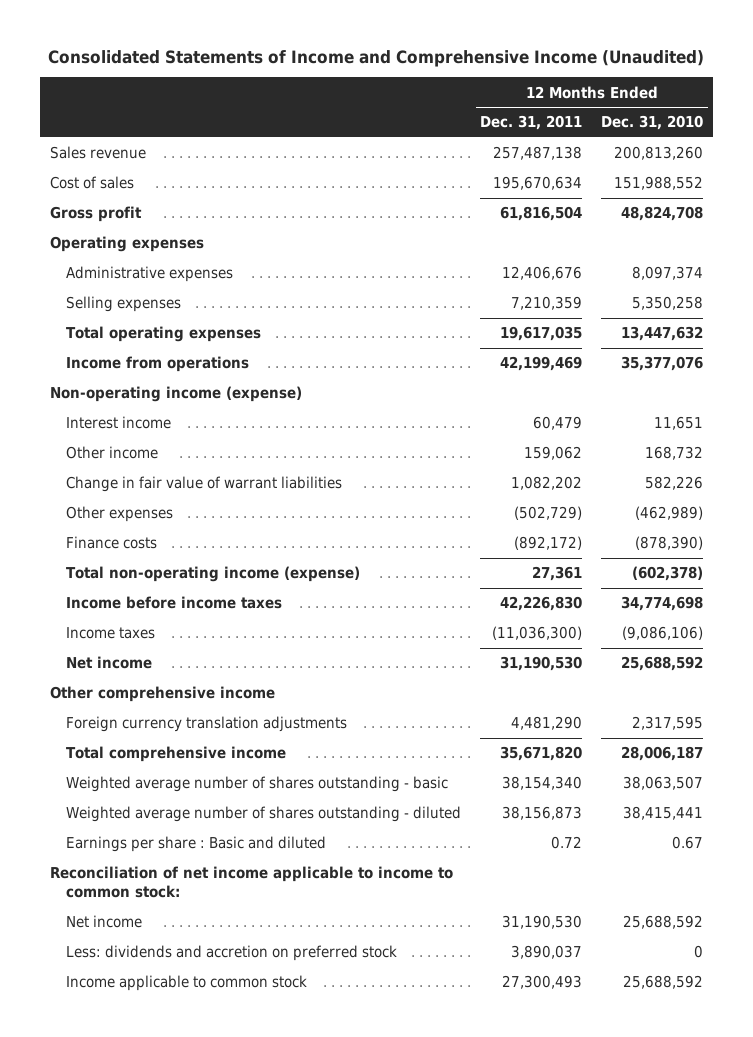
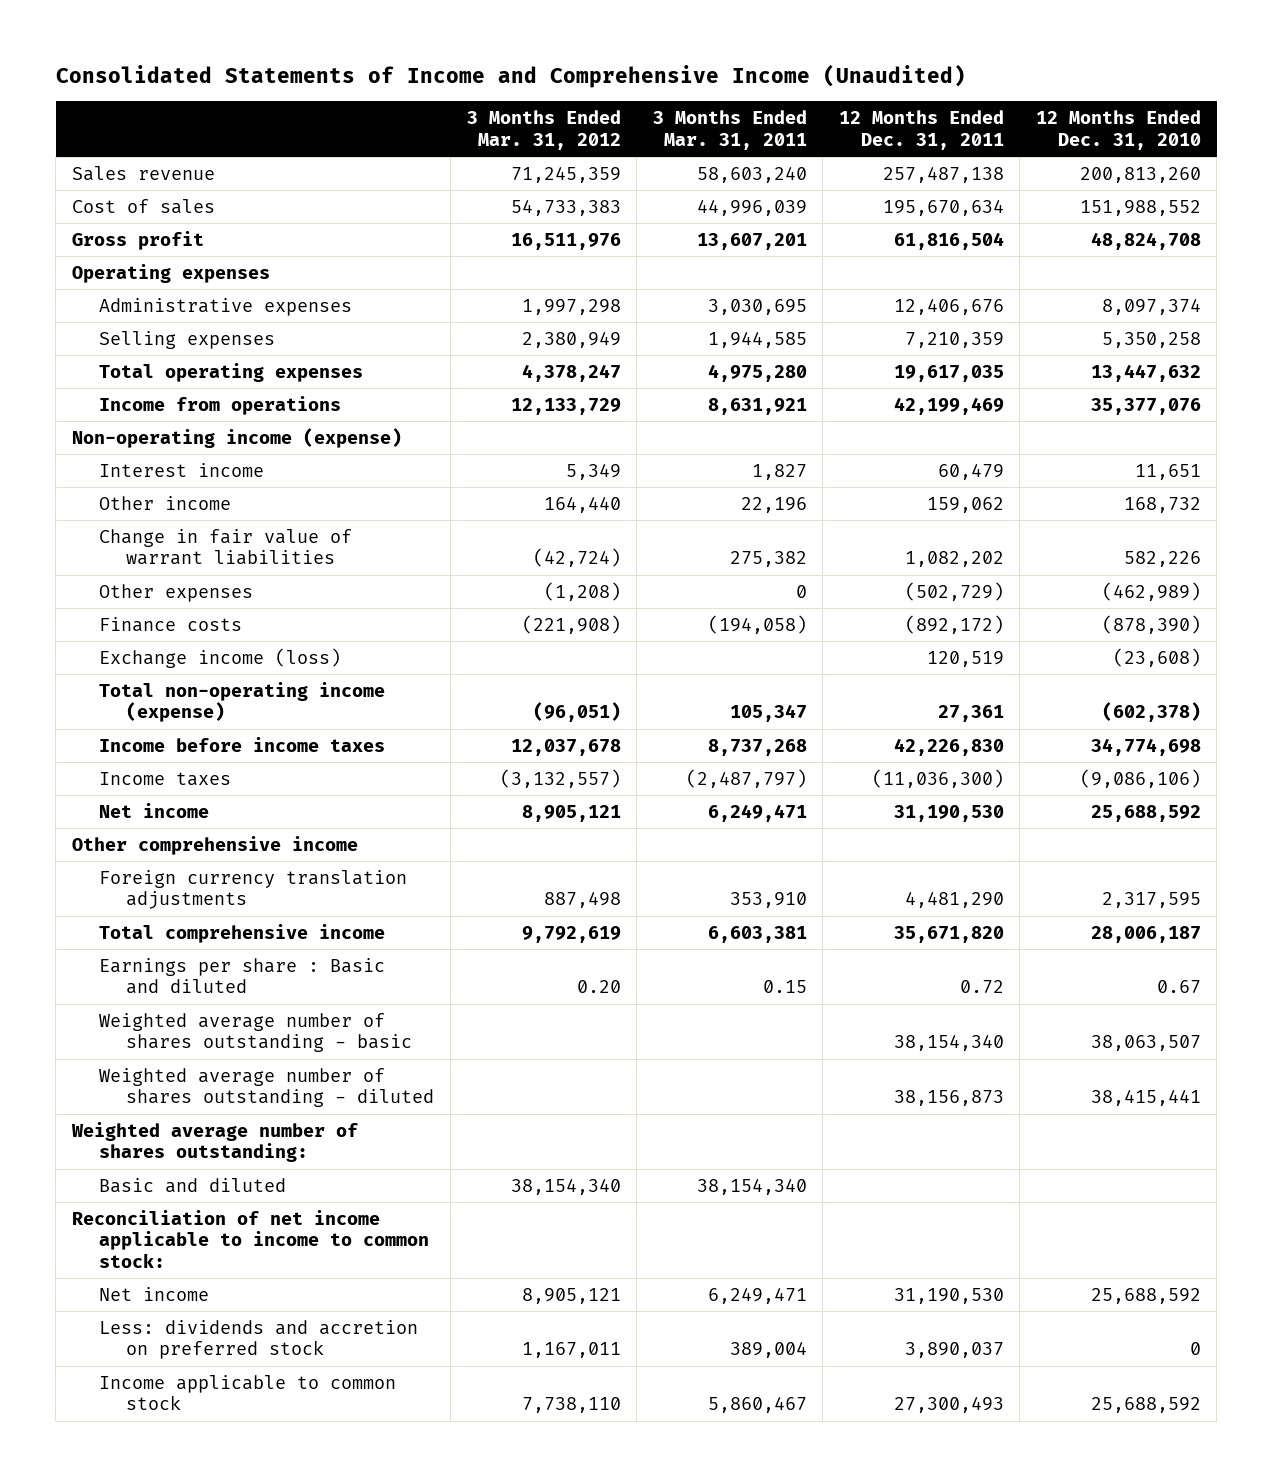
none -> [466,110,621,150] 3 Months Ended Mar. 31, 2012
none -> [652,110,807,150] 3 Months Ended Mar. 31, 2011
none -> [99,647,342,668] Exchange income (loss)
[66,836,327,853] Earnings per share : Basic and diluted -> [99,957,386,995] Earnings per share : Basic and diluted
none -> [70,1121,358,1163] Weighted average number of shares outstanding:
none -> [99,1177,287,1193] Basic and diluted

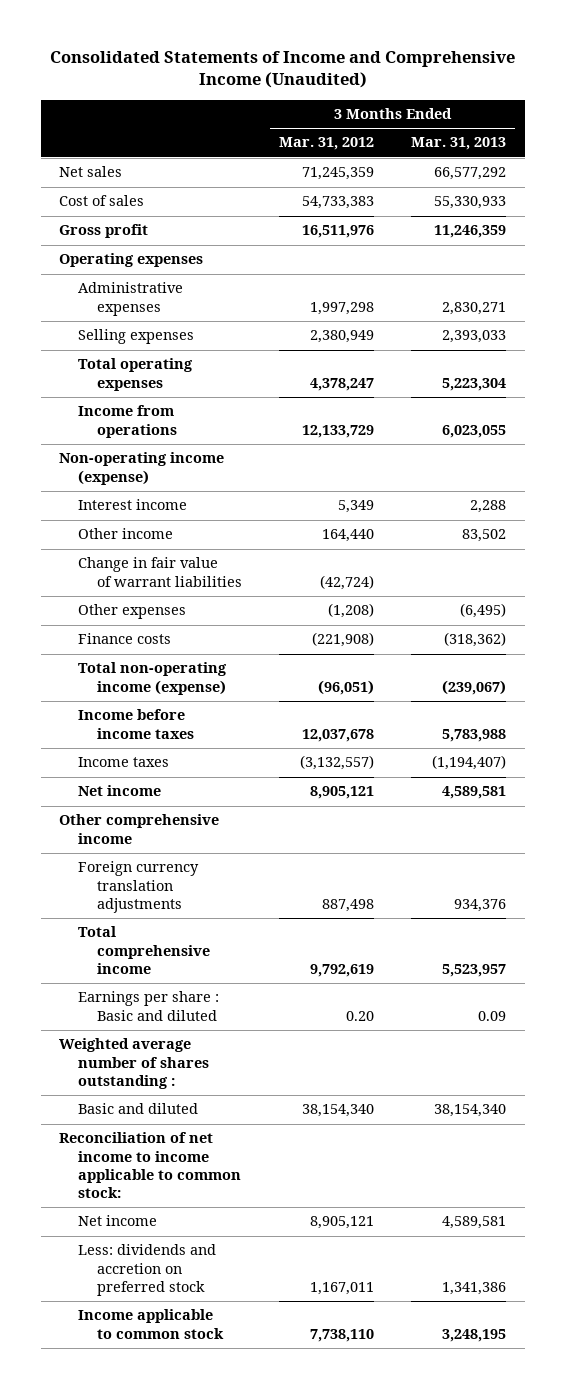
[652,110,807,150] 3 Months Ended Mar. 31, 2011 -> none
[838,110,1004,150] 12 Months Ended Dec. 31, 2011 -> none
[1035,110,1201,150] 12 Months Ended Dec. 31, 2010 -> none
none -> [411,137,507,151] Mar. 31, 2013
[71,165,215,181] Sales revenue -> [59,166,123,178] Net sales
[99,647,342,668] Exchange income (loss) -> none
[99,1012,413,1053] Weighted average number of shares outstanding - basic -> none
[99,1067,435,1108] Weighted average number of shares outstanding - diluted -> none
[70,1121,358,1163] Weighted average number of shares outstanding: -> [59,1038,210,1090] Weighted average number of shares outstanding :
[71,1209,430,1269] Reconciliation of net income applicable to income to common stock: -> [59,1132,242,1199] Reconciliation of net income to income applicable to common stock:

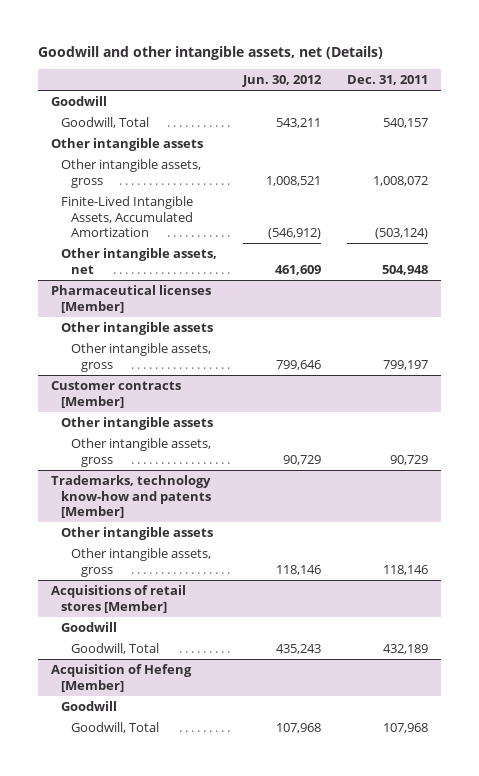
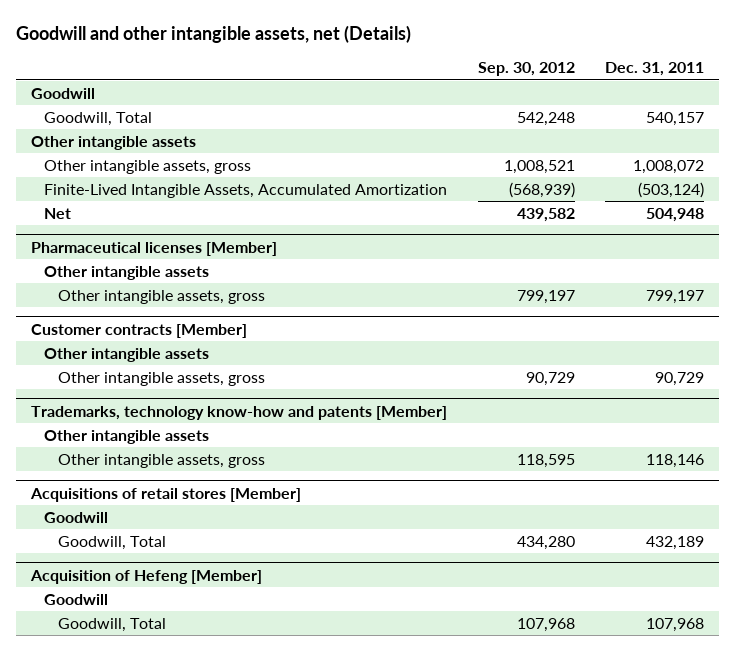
[241,75,322,88] Jun. 30, 2012 -> none
none -> [477,62,575,77] Sep. 30, 2012
[60,247,217,274] Other intangible assets, net -> [44,207,72,219] Net

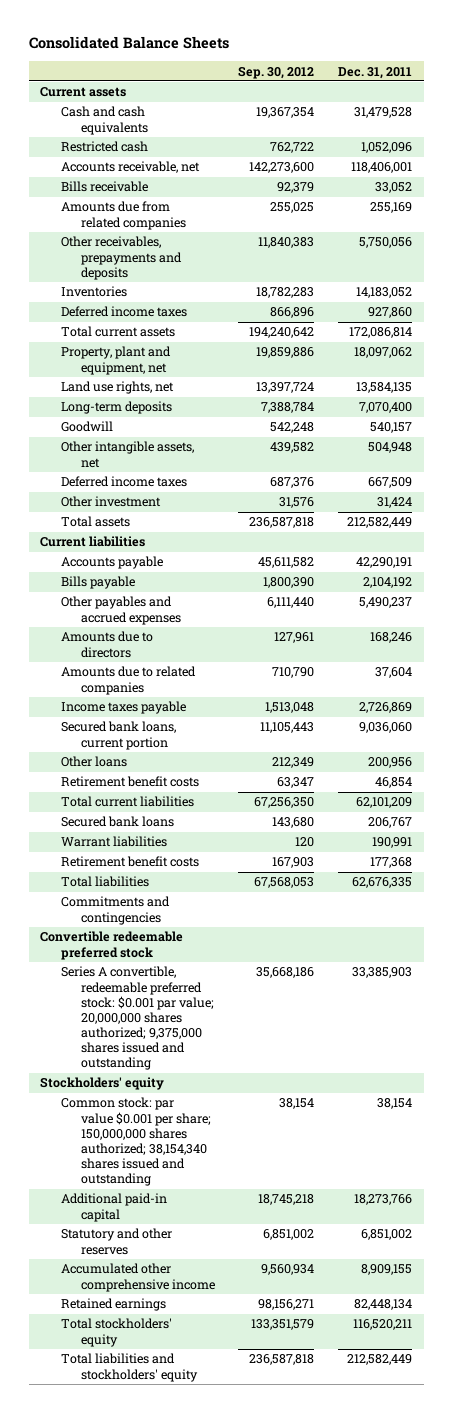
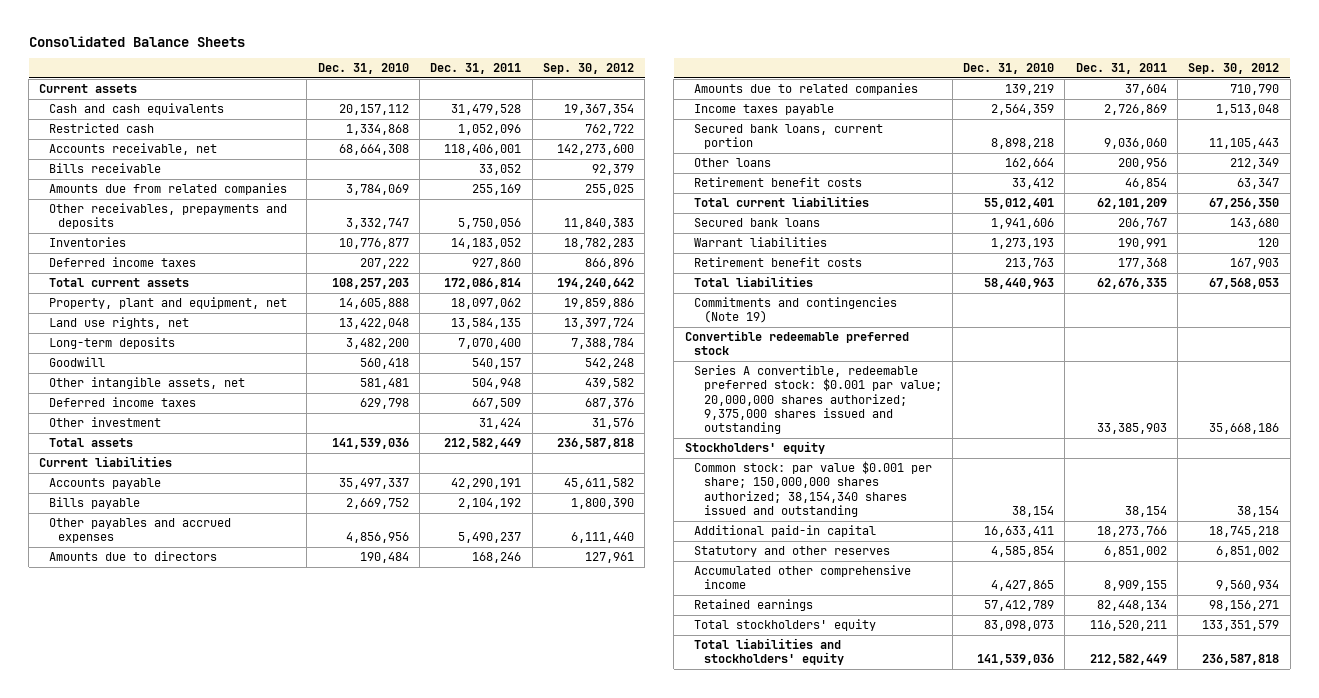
none -> [317,63,409,75] Dec. 31, 2010
[60,896,170,925] Commitments and contingencies -> [694,297,898,324] Commitments and contingencies (Note 19)

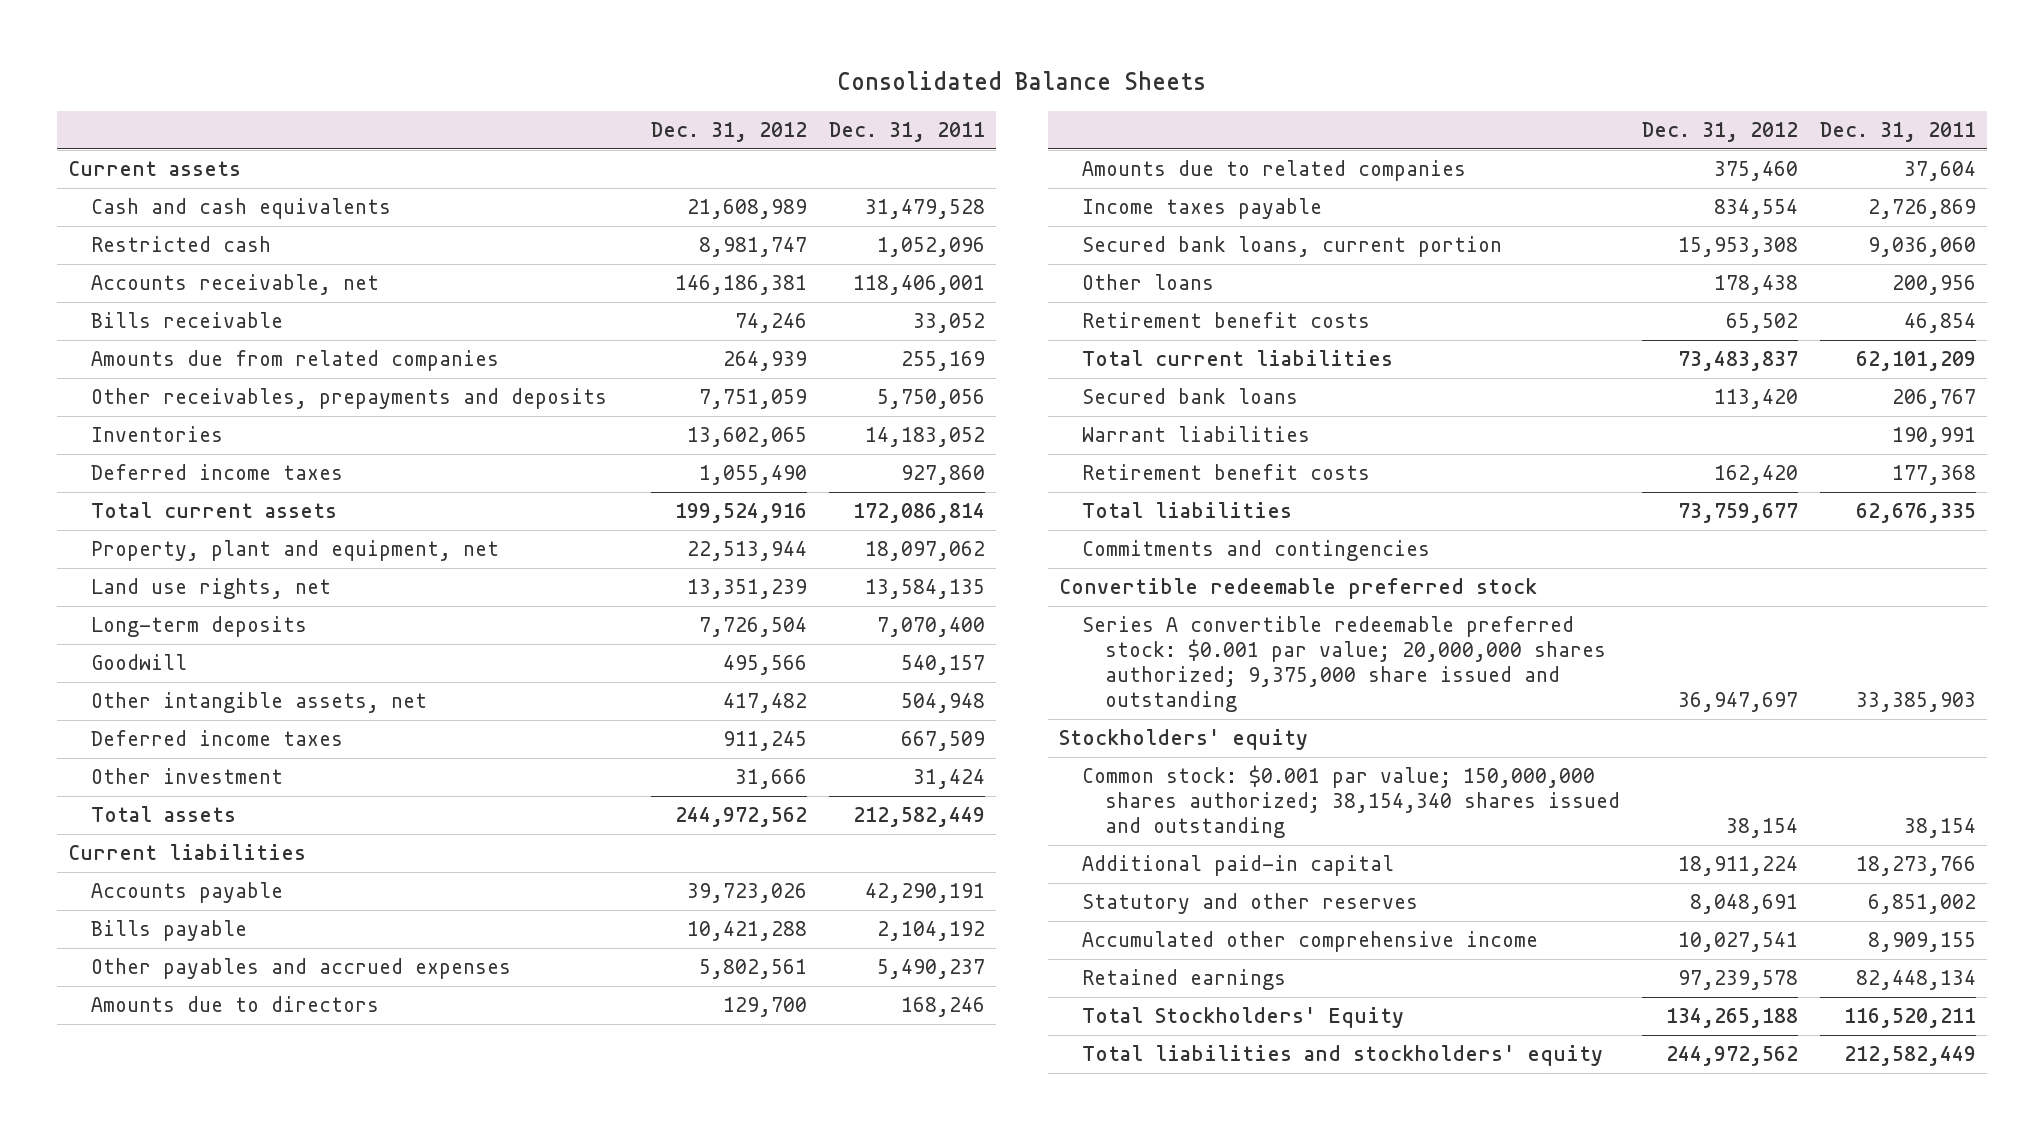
[317,63,409,75] Dec. 31, 2010 -> none
[542,63,634,75] Sep. 30, 2012 -> none
none -> [650,122,807,143] Dec. 31, 2012
[694,297,898,324] Commitments and contingencies (Note 19) -> [1082,540,1431,562] Commitments and contingencies
[694,365,942,435] Series A convertible, redeemable preferred stock: $0.001 par value; 20,000,000 shares authorized; 9,375,000 shares issued and outstanding -> [1082,616,1607,713] Series A convertible redeemable preferred stock: $0.001 par value; 20,000,000 shares authorized; 9,375,000 share issued and outstanding
[694,461,933,518] Common stock: par value $0.001 per share; 150,000,000 shares authorized; 38,154,340 shares issued and outstanding -> [1082,765,1621,839] Common stock: $0.001 par value; 150,000,000 shares authorized; 38,154,340 shares issued and outstanding
[694,619,877,632] Total stockholders' equity -> [1082,1007,1405,1029] Total Stockholders' Equity

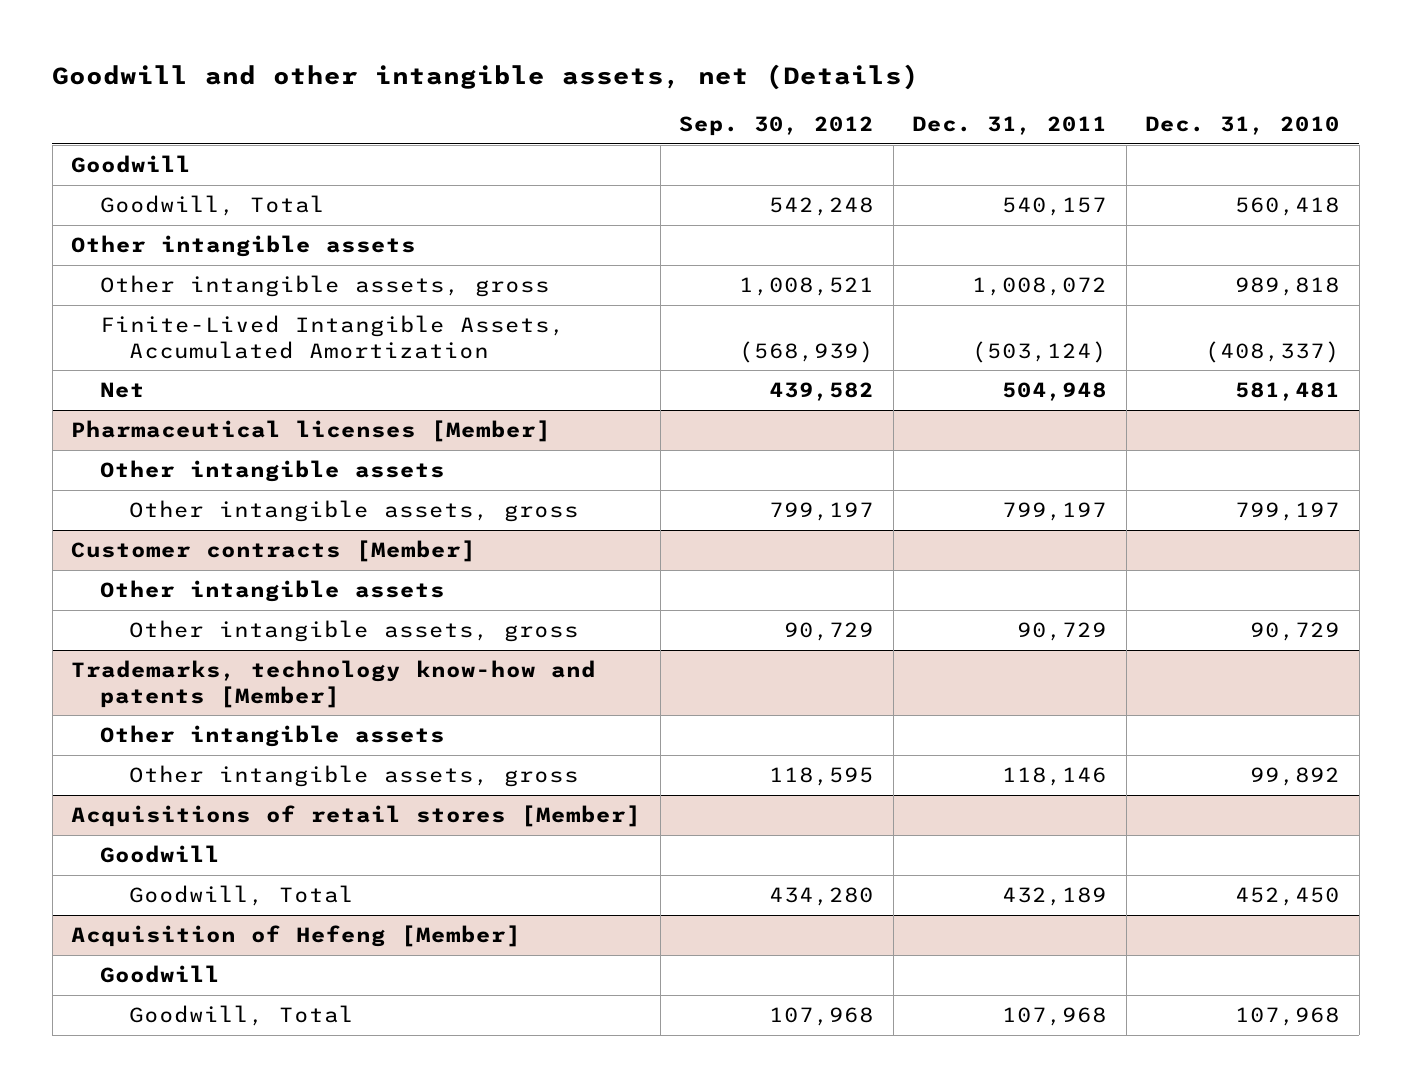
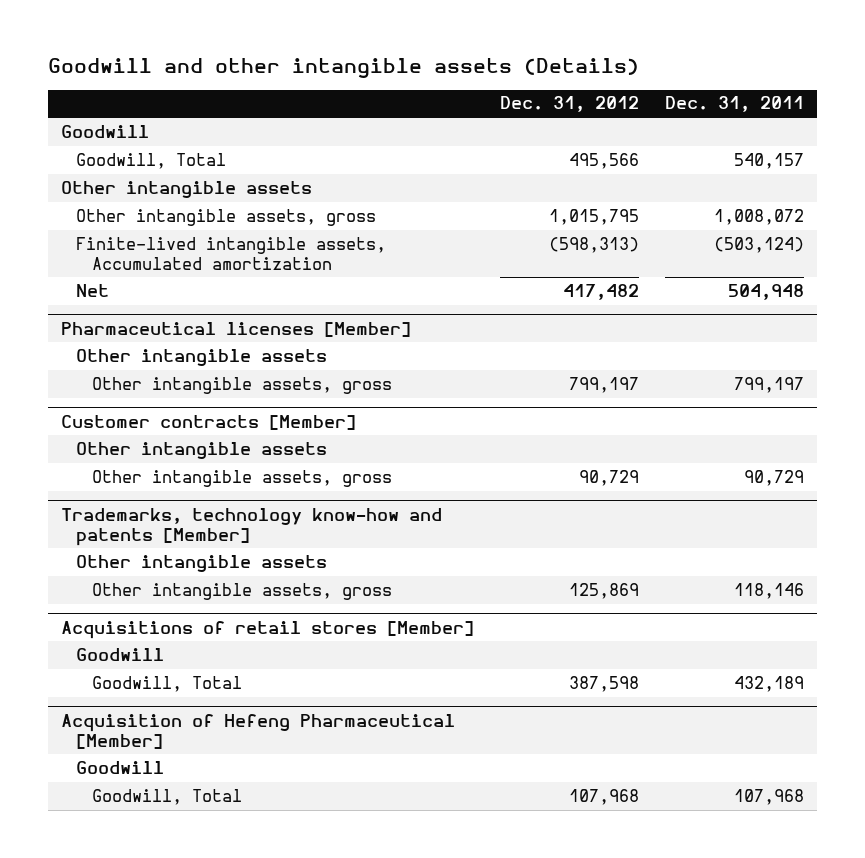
[52,63,920,90] Goodwill and other intangible assets, net (Details) -> [47,58,639,79] Goodwill and other intangible assets (Details)
[679,116,875,137] Sep. 30, 2012 -> none
[1145,116,1341,136] Dec. 31, 2010 -> none
none -> [500,96,640,113] Dec. 31, 2012
[100,315,566,359] Finite-Lived Intangible Assets, Accumulated Amortization -> [76,236,387,270] Finite-lived intangible assets, Accumulated amortization
[71,925,522,948] Acquisition of Hefeng [Member] -> [60,713,455,749] Acquisition of Hefeng Pharmaceutical [Member]

